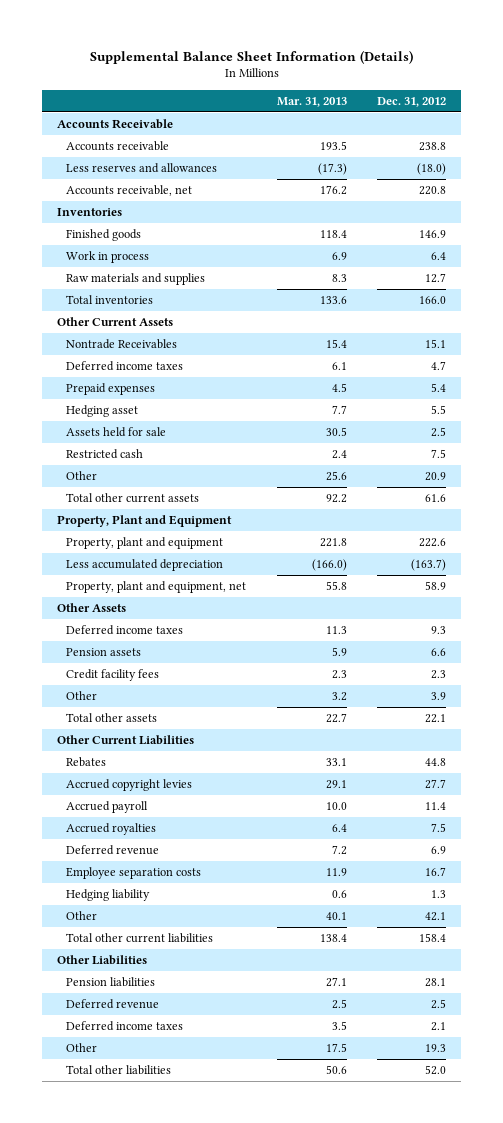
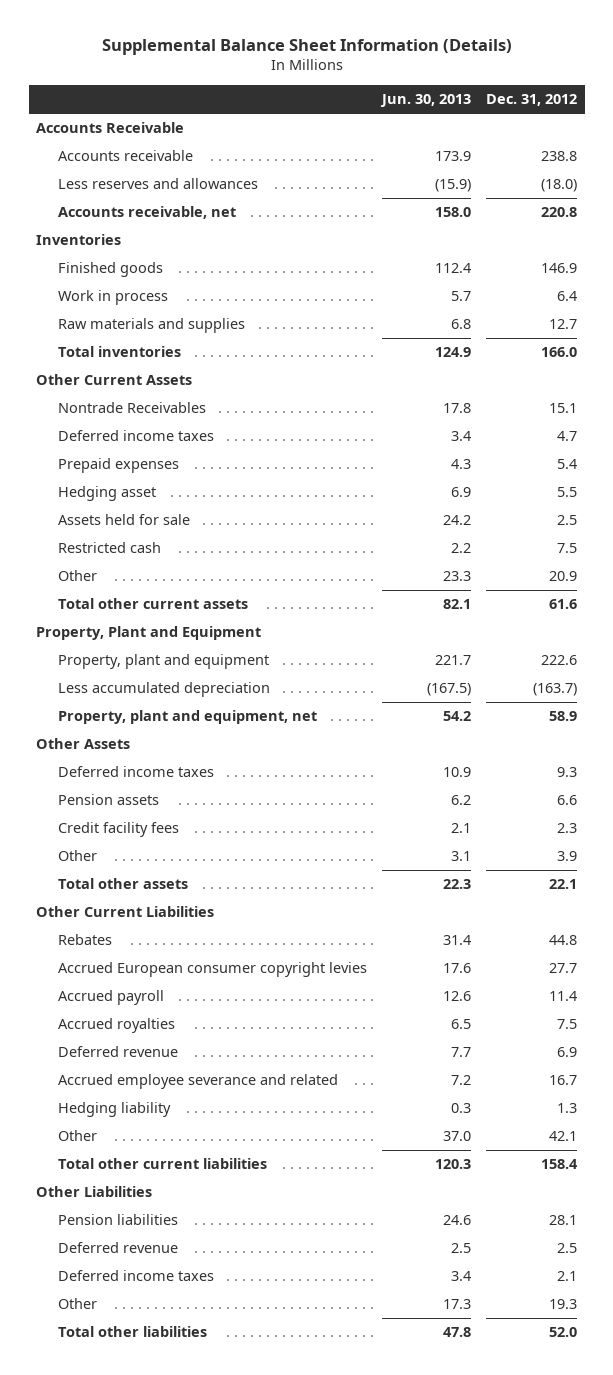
[276,96,347,107] Mar. 31, 2013 -> none
none -> [379,93,471,107] Jun. 30, 2013
[66,779,193,792] Accrued copyright levies -> [57,962,367,978] Accrued European consumer copyright levies
[66,867,202,880] Employee separation costs -> [57,1074,338,1090] Accrued employee severance and related

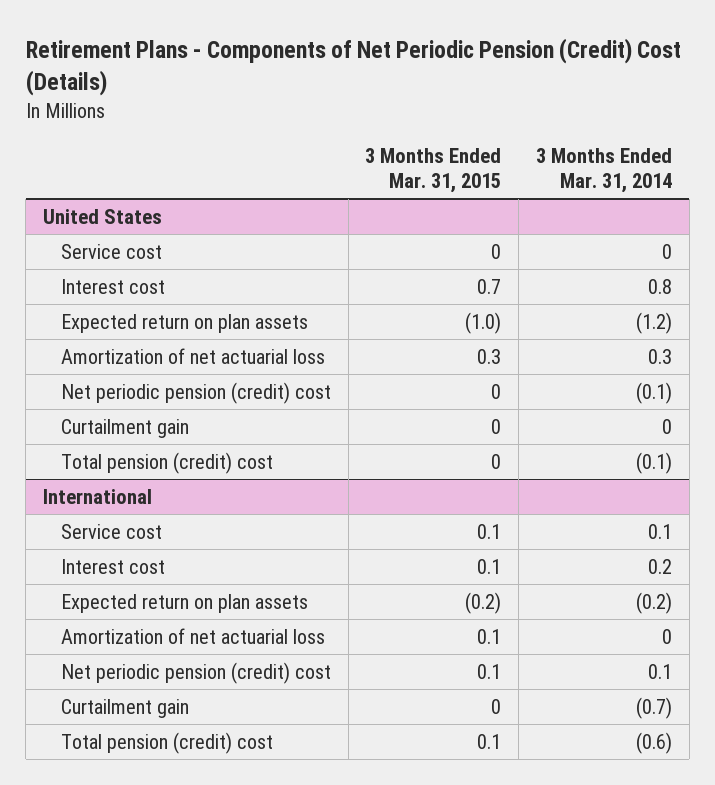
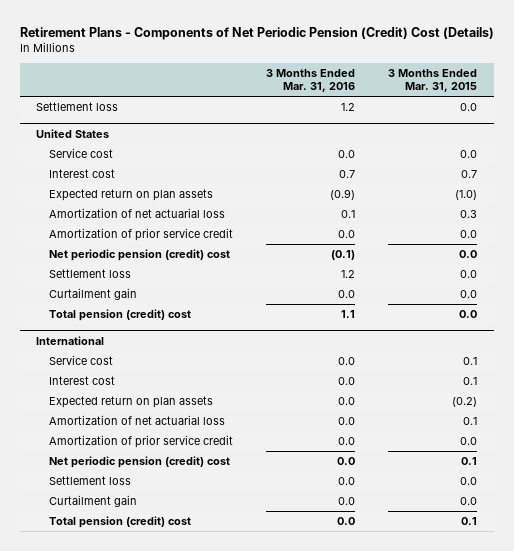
[535,147,672,194] 3 Months Ended Mar. 31, 2014 -> none
none -> [266,68,356,93] 3 Months Ended Mar. 31, 2016
none -> [36,102,119,112] Settlement loss
[491,243,502,259] 0 -> [460,150,478,159] 0.0
none -> [49,228,234,242] Amortization of prior service credit
[491,383,502,399] 0 -> [459,250,478,259] 0.0
none -> [49,269,132,279] Settlement loss
[491,418,502,434] 0 -> [460,290,478,299] 0.0
[491,453,502,469] 0 -> [459,310,478,319] 0.0
none -> [49,435,234,449] Amortization of prior service credit
none -> [49,476,132,486] Settlement loss
[491,698,502,714] 0 -> [460,497,478,506] 0.0

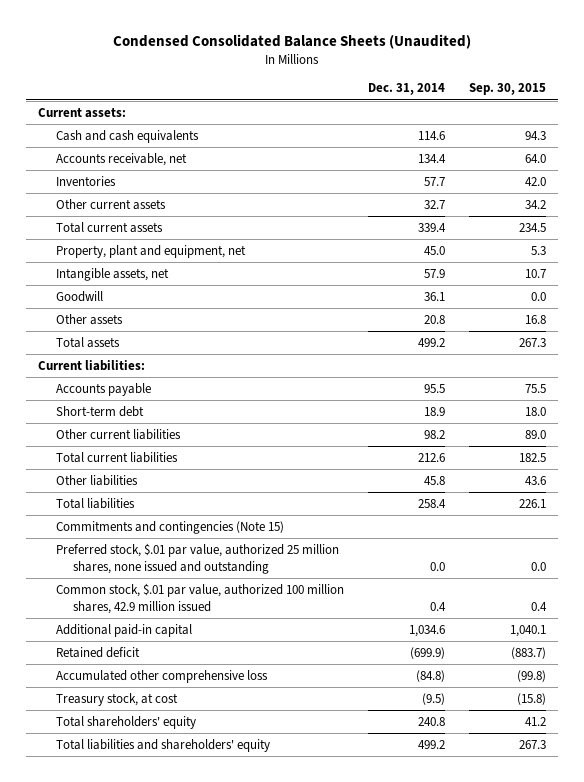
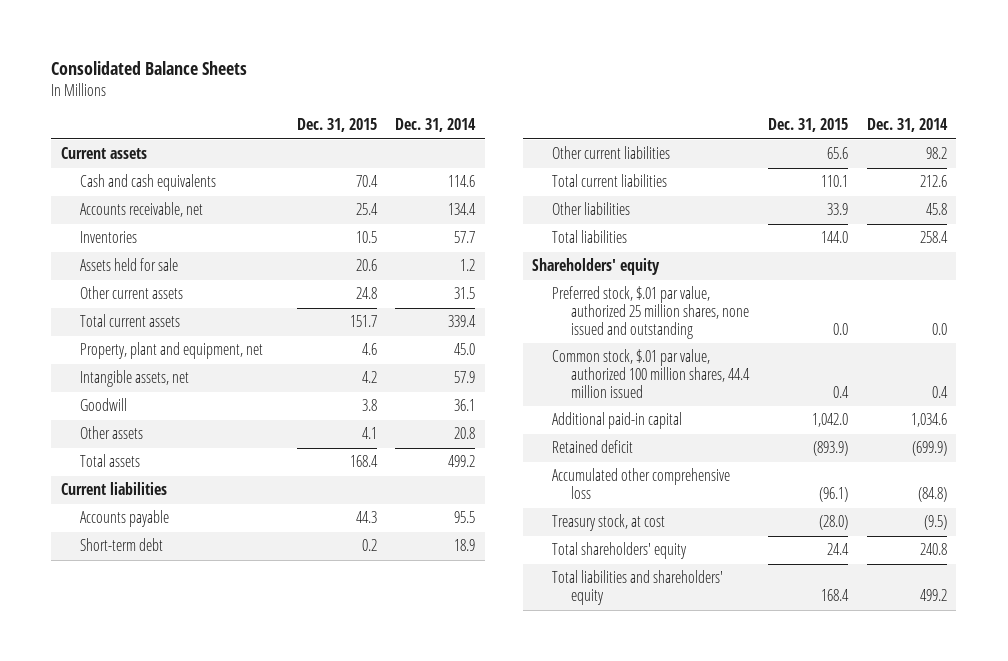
[112,34,471,50] Condensed Consolidated Balance Sheets (Unaudited) -> [51,61,248,76] Consolidated Balance Sheets
[468,83,546,96] Sep. 30, 2015 -> none
none -> [296,118,377,133] Dec. 31, 2015
[38,107,127,118] Current assets: -> [60,147,147,160] Current assets
none -> [80,258,179,272] Assets held for sale
[423,199,445,209] 32.7 -> [454,287,476,300] 31.5
[38,359,146,371] Current liabilities: -> [60,482,167,496] Current liabilities
[55,520,284,534] Commitments and contingencies (Note 15) -> none
none -> [532,258,661,276] Shareholders' equity
[55,582,344,614] Common stock, $.01 par value, authorized 100 million shares, 42.9 million issued -> [551,349,751,398] Common stock, $.01 par value, authorized 100 million shares, 44.4 million issued

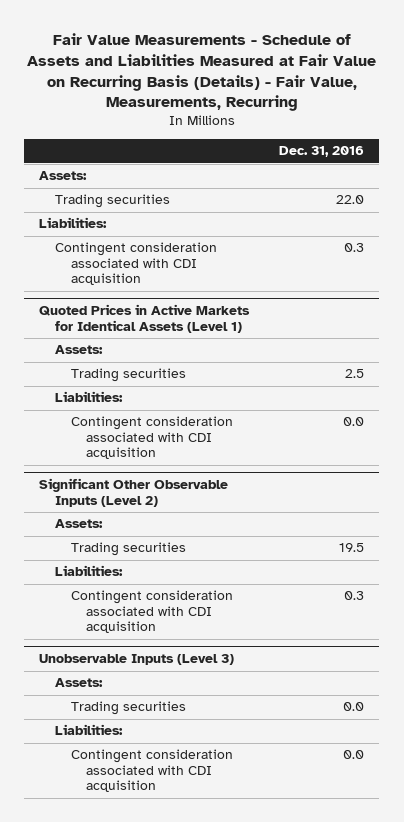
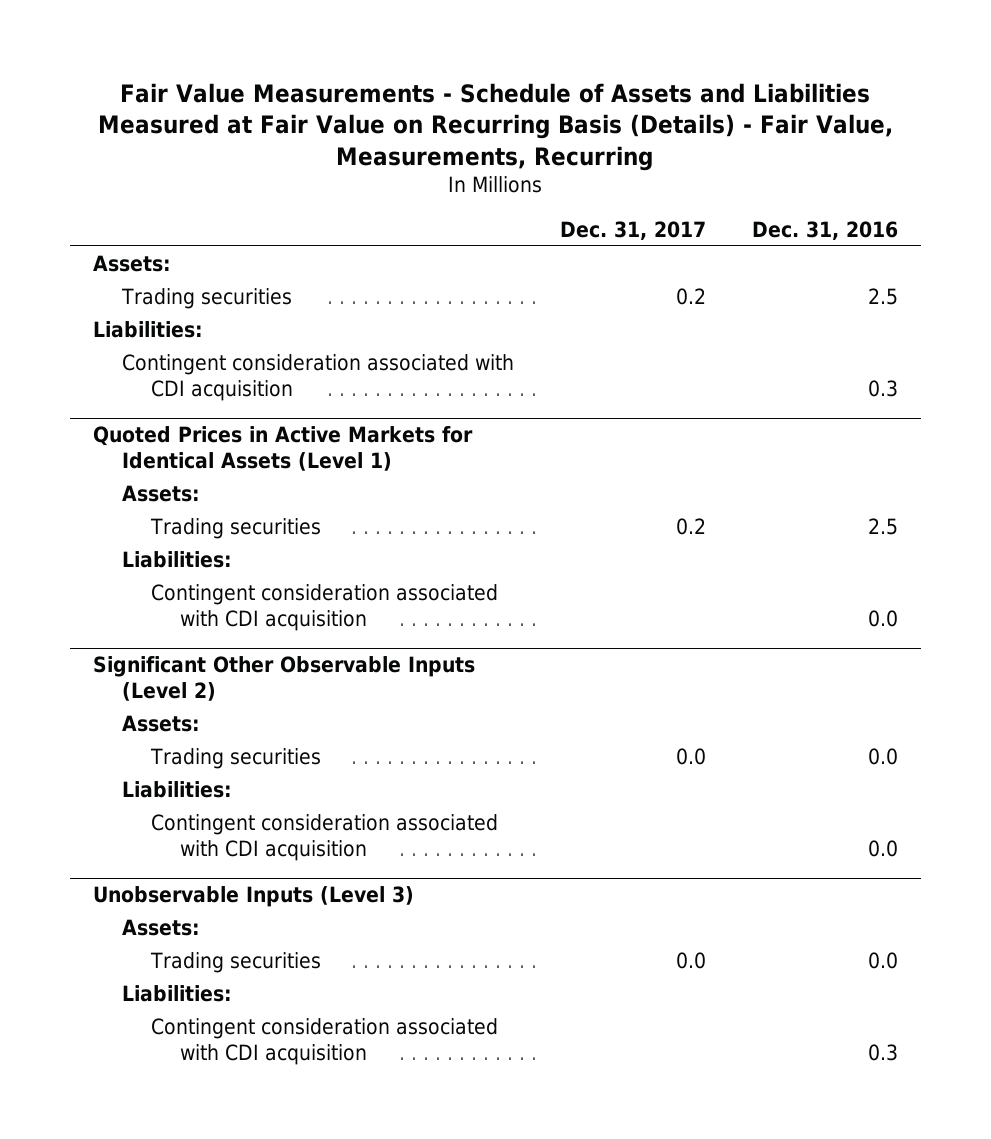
none -> [559,220,706,240] Dec. 31, 2017
[336,195,365,205] 22.0 -> [867,287,898,305] 2.5
[339,543,365,553] 19.5 -> [867,747,898,765] 0.0
[344,591,365,601] 0.3 -> [867,840,898,858] 0.0
[343,750,365,760] 0.0 -> [867,1044,898,1062] 0.3

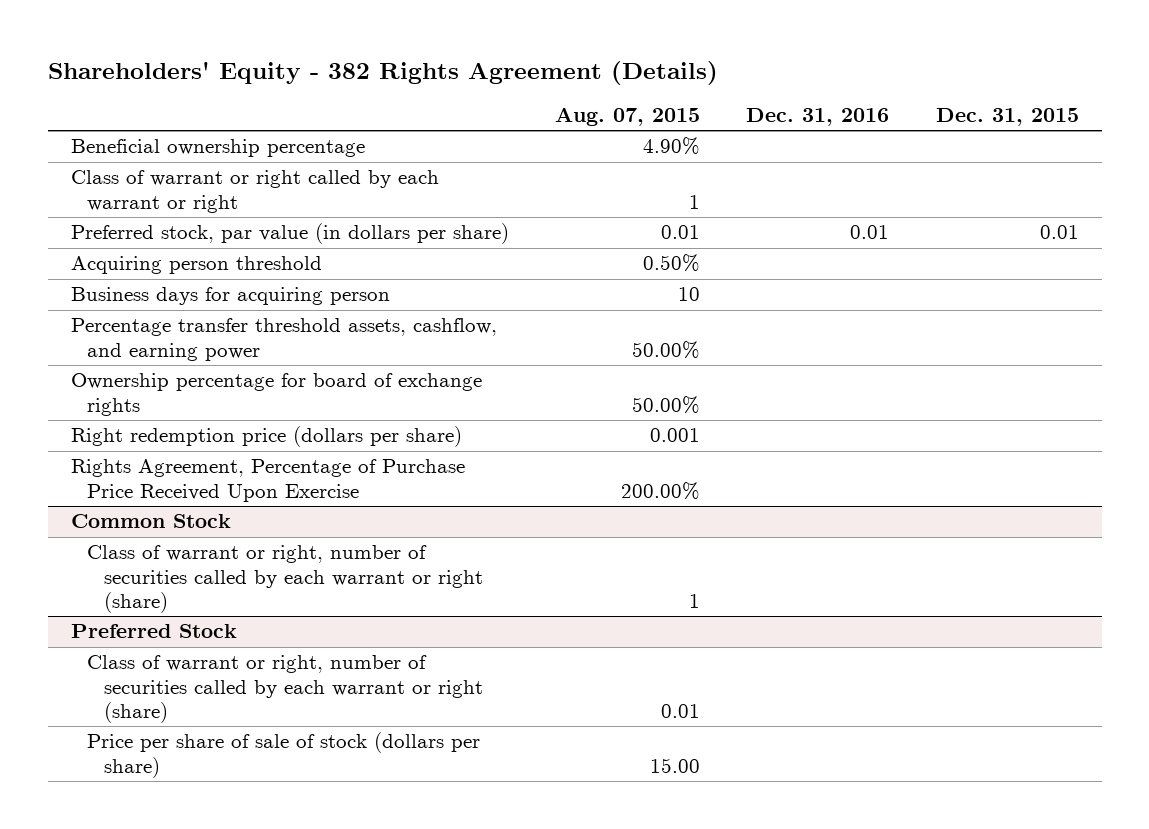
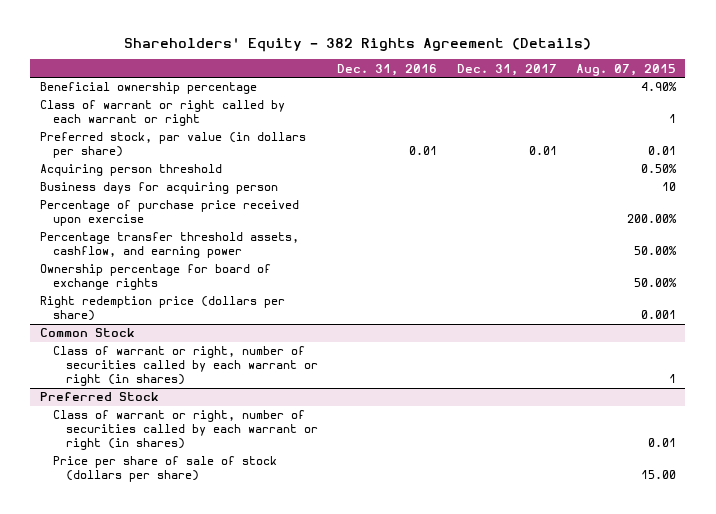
[935,107,1079,126] Dec. 31, 2015 -> none
none -> [456,63,557,76] Dec. 31, 2017
none -> [40,200,300,227] Percentage of purchase price received upon exercise
[70,459,465,502] Rights Agreement, Percentage of Purchase Price Received Upon Exercise -> none
[87,545,483,613] Class of warrant or right, number of securities called by each warrant or right (share) -> [52,346,318,387] Class of warrant or right, number of securities called by each warrant or right (in shares)
[87,655,483,723] Class of warrant or right, number of securities called by each warrant or right (share) -> [52,410,318,451] Class of warrant or right, number of securities called by each warrant or right (in shares)

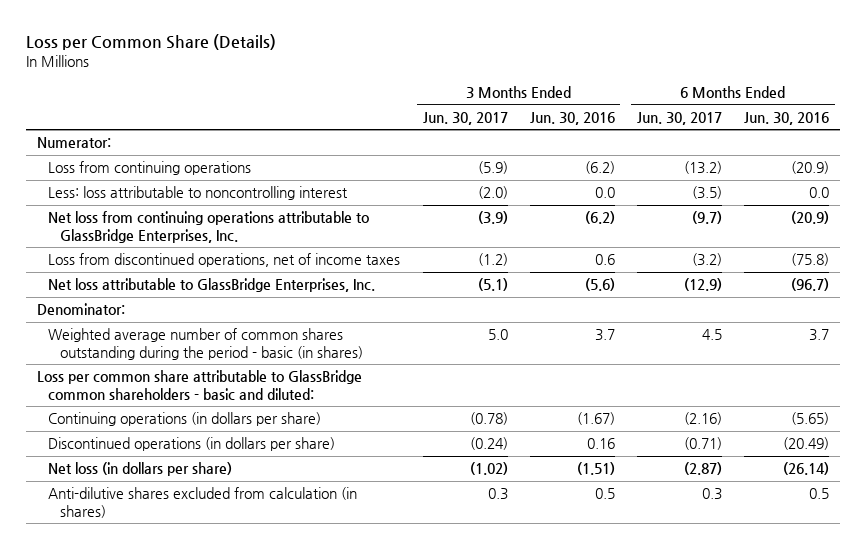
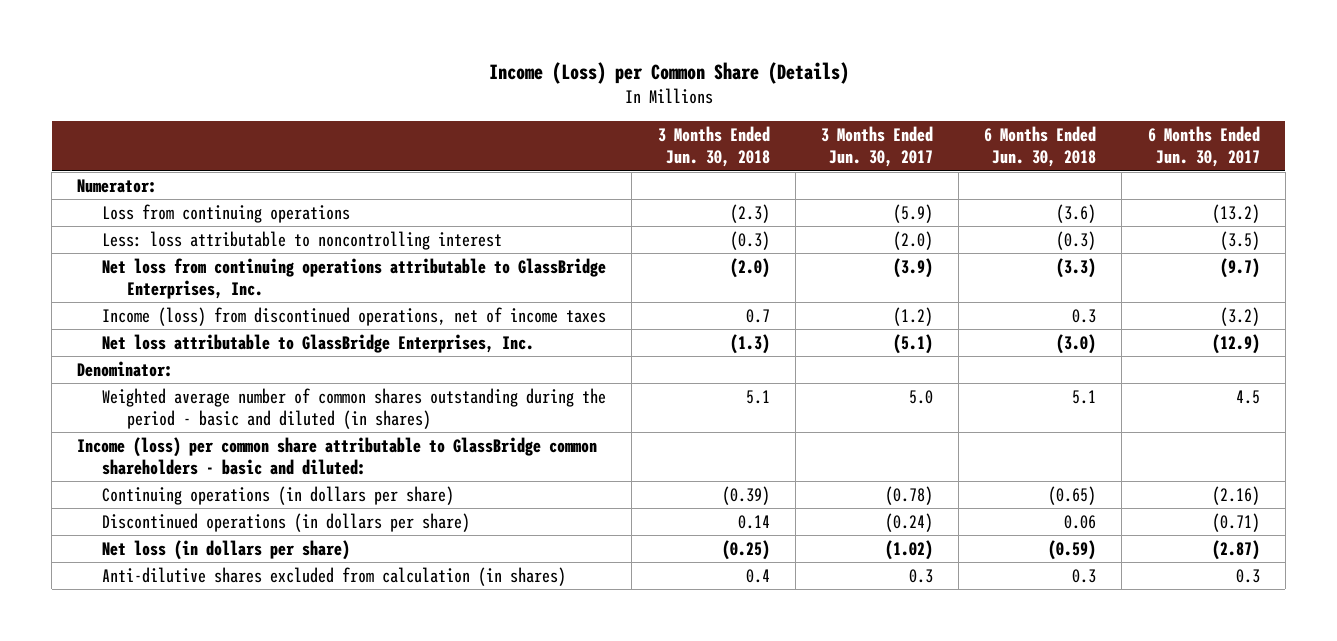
[25,34,276,51] Loss per Common Share (Details) -> [488,62,849,85] Income (Loss) per Common Share (Details)
[529,111,615,125] Jun. 30, 2016 -> none
[743,111,829,125] Jun. 30, 2016 -> none
none -> [657,126,770,168] 3 Months Ended Jun. 30, 2018
none -> [984,126,1097,168] 6 Months Ended Jun. 30, 2018
[48,253,401,268] Loss from discontinued operations, net of income taxes -> [102,306,607,326] Income (loss) from discontinued operations, net of income taxes
[48,328,364,360] Weighted average number of common shares outstanding during the period - basic (in shares) -> [102,387,607,430] Weighted average number of common shares outstanding during the period - basic and diluted (in shares)
[36,370,362,400] Loss per common share attributable to GlassBridge common shareholders - basic and diluted: -> [77,436,598,476] Income (loss) per common share attributable to GlassBridge common shareholders - basic and diluted:

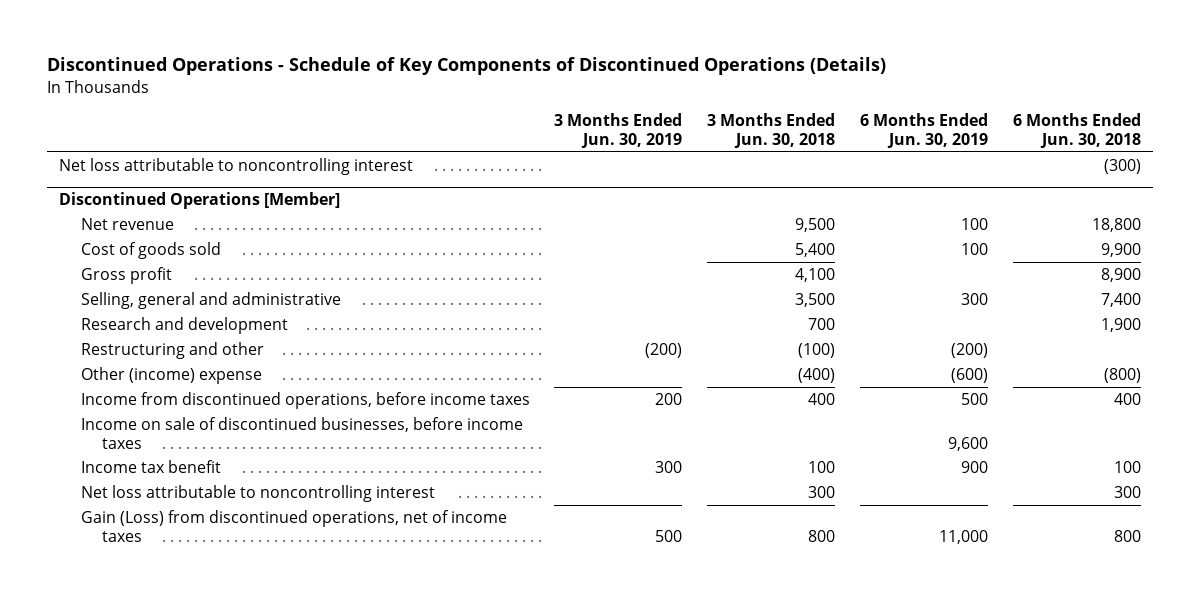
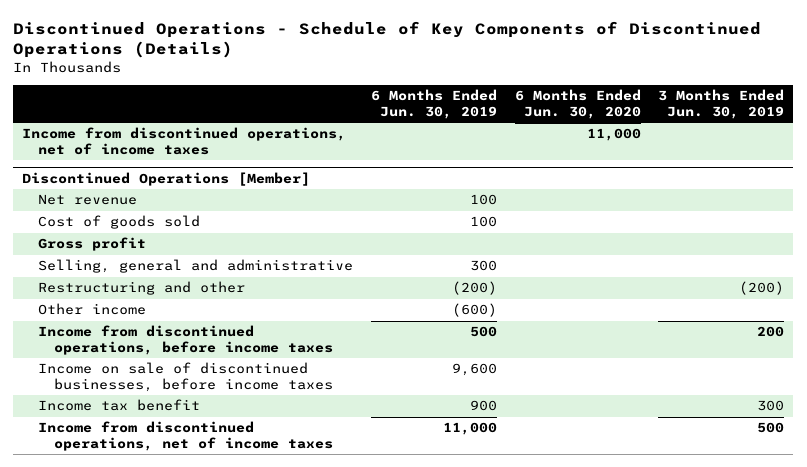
[707,113,836,149] 3 Months Ended Jun. 30, 2018 -> none
[1012,113,1141,149] 6 Months Ended Jun. 30, 2018 -> none
none -> [514,89,641,119] 6 Months Ended Jun. 30, 2020
[59,157,414,175] Net loss attributable to noncontrolling interest -> none
none -> [22,127,347,156] Income from discontinued operations, net of income taxes
[80,316,288,334] Research and development -> none
[80,366,262,384] Other (income) expense -> [38,303,147,316] Other income
[80,484,435,502] Net loss attributable to noncontrolling interest -> none
[80,509,507,542] Gain (Loss) from discontinued operations, net of income taxes -> [38,421,334,452] Income from discontinued operations, net of income taxes

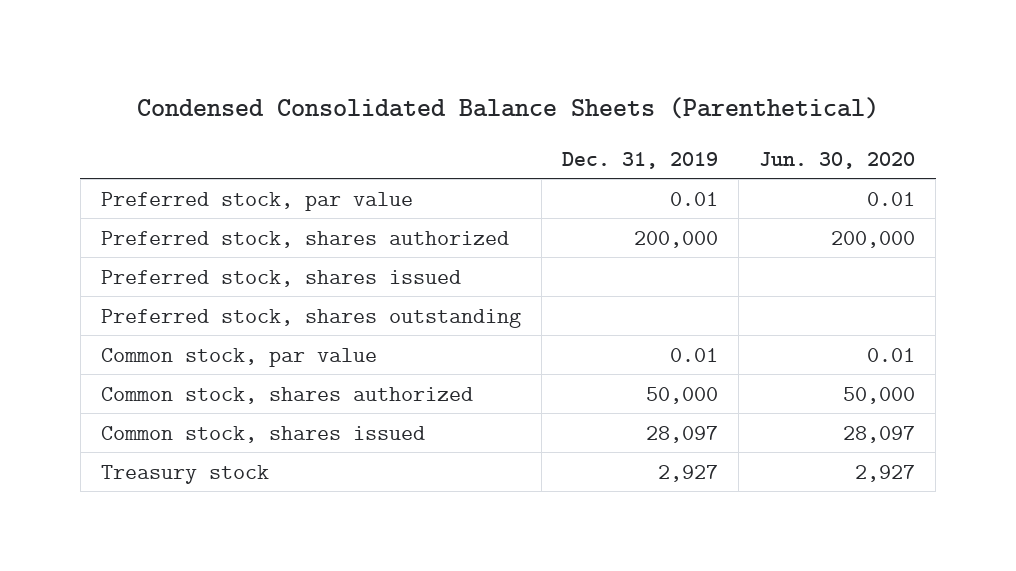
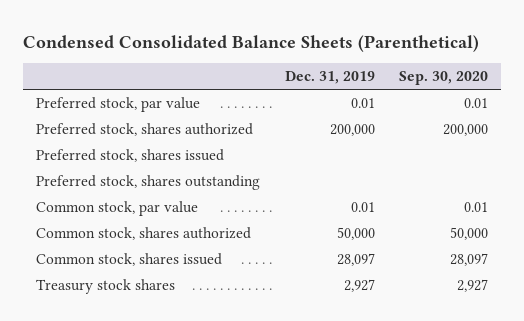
[759,151,916,169] Jun. 30, 2020 -> none
none -> [399,71,489,86] Sep. 30, 2020
[100,464,269,484] Treasury stock -> [35,279,175,295] Treasury stock shares

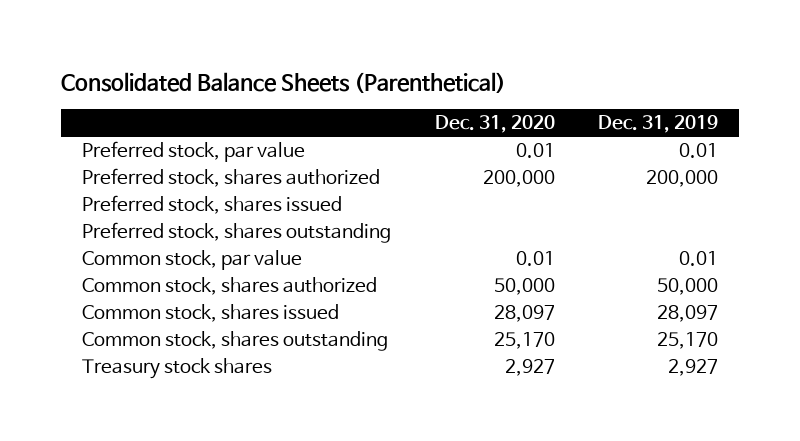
[23,34,480,52] Condensed Consolidated Balance Sheets (Parenthetical) -> [60,72,506,94] Consolidated Balance Sheets (Parenthetical)
[399,71,489,86] Sep. 30, 2020 -> none
none -> [434,115,555,134] Dec. 31, 2020
none -> [82,331,389,352] Common stock, shares outstanding

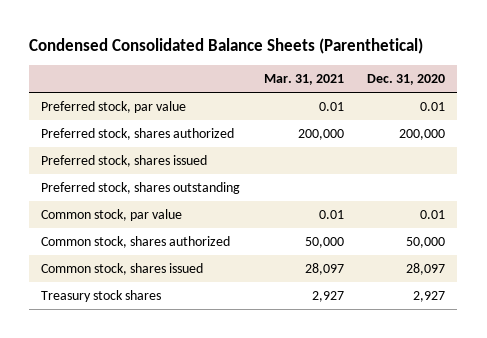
[60,72,506,94] Consolidated Balance Sheets (Parenthetical) -> [29,38,424,55] Condensed Consolidated Balance Sheets (Parenthetical)
[597,115,718,134] Dec. 31, 2019 -> none
none -> [263,74,344,86] Mar. 31, 2021
[82,331,389,352] Common stock, shares outstanding -> none

